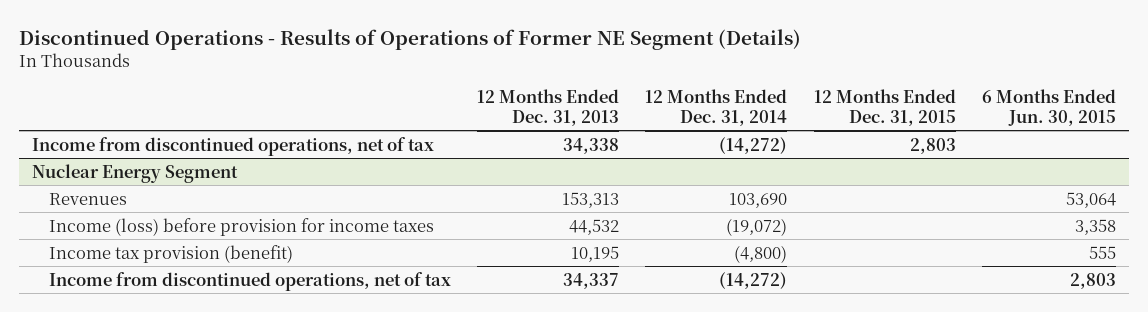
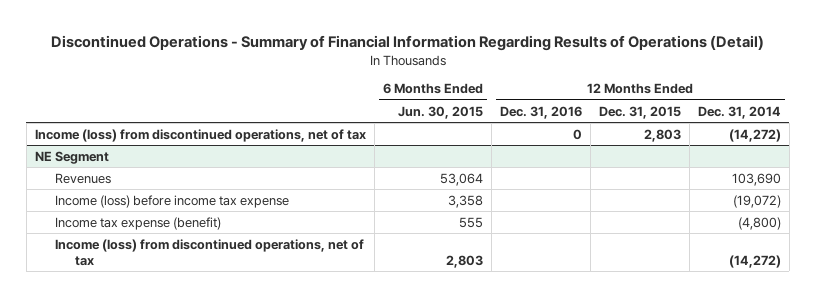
[18,28,801,50] Discontinued Operations - Results of Operations of Former NE Segment (Details) -> [50,34,764,51] Discontinued Operations - Summary of Financial Information Regarding Results of Operations (Detail)
[477,89,620,126] 12 Months Ended Dec. 31, 2013 -> none
none -> [499,105,582,119] Dec. 31, 2016
[32,136,435,156] Income from discontinued operations, net of tax -> [34,128,366,142] Income (loss) from discontinued operations, net of tax
[32,163,239,183] Nuclear Energy Segment -> [34,150,109,164] NE Segment
[49,217,435,236] Income (loss) before provision for income taxes -> [54,194,289,208] Income (loss) before income tax expense
[49,244,294,263] Income tax provision (benefit) -> [54,216,221,230] Income tax expense (benefit)
[49,271,452,291] Income from discontinued operations, net of tax -> [54,238,364,266] Income (loss) from discontinued operations, net of tax

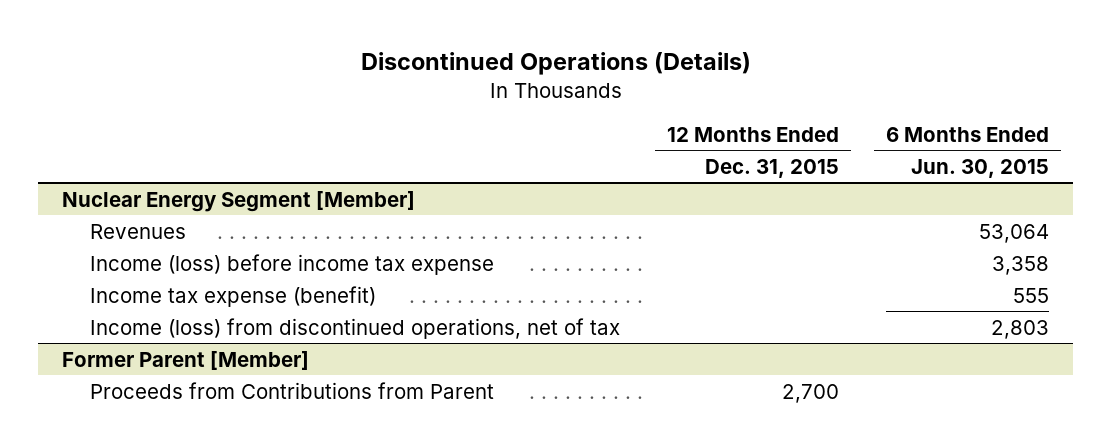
[50,34,764,51] Discontinued Operations - Summary of Financial Information Regarding Results of Operations (Detail) -> [360,52,751,76] Discontinued Operations (Details)
[499,105,582,119] Dec. 31, 2016 -> none
[697,105,781,119] Dec. 31, 2014 -> none
[34,128,366,142] Income (loss) from discontinued operations, net of tax -> none
[34,150,109,164] NE Segment -> [61,190,415,212] Nuclear Energy Segment [Member]
none -> [61,350,309,370] Former Parent [Member]
none -> [89,381,494,399] Proceeds from Contributions from Parent

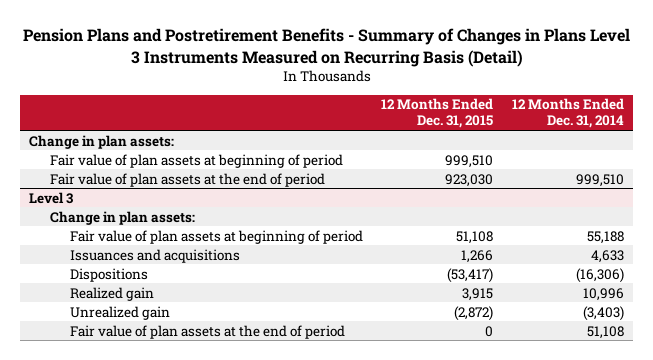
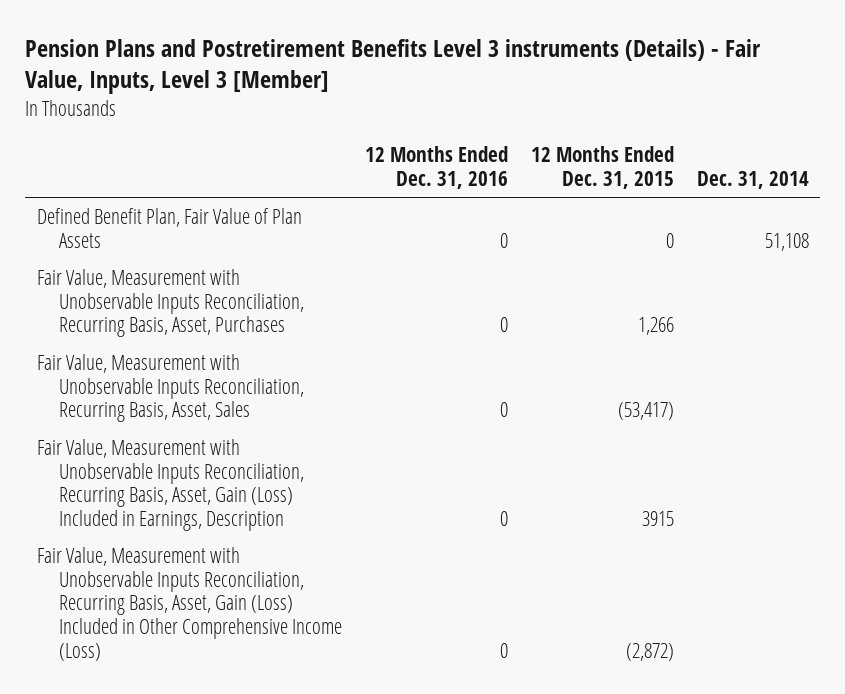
[22,28,630,67] Pension Plans and Postretirement Benefits - Summary of Changes in Plans Level 3 Instruments Measured on Recurring Basis (Detail) -> [25,38,762,95] Pension Plans and Postretirement Benefits Level 3 instruments (Details) - Fair Value, Inputs, Level 3 [Member]
[511,98,624,129] 12 Months Ended Dec. 31, 2014 -> none
none -> [364,146,508,189] 12 Months Ended Dec. 31, 2016
none -> [696,170,809,189] Dec. 31, 2014
[29,134,175,149] Change in plan assets: -> none
[49,172,325,187] Fair value of plan assets at the end of period -> none
[29,191,74,204] Level 3 -> none
[49,210,195,225] Change in plan assets: -> none
[69,229,363,244] Fair value of plan assets at beginning of period -> none
[69,286,154,301] Realized gain -> none
[69,324,345,339] Fair value of plan assets at the end of period -> none
[49,153,343,168] Fair value of plan assets at beginning of period -> [36,207,302,248] Defined Benefit Plan, Fair Value of Plan Assets
[445,154,494,168] 999,510 -> [665,232,674,248] 0
[69,248,240,263] Issuances and acquisitions -> [36,268,304,338] Fair Value, Measurement with Unobservable Inputs Reconciliation, Recurring Basis, Asset, Purchases
[69,267,148,282] Dispositions -> [36,353,304,423] Fair Value, Measurement with Unobservable Inputs Reconciliation, Recurring Basis, Asset, Sales
none -> [36,438,304,531] Fair Value, Measurement with Unobservable Inputs Reconciliation, Recurring Basis, Asset, Gain (Loss) Included in Earnings, Description
[69,305,170,320] Unrealized gain -> [36,546,342,661] Fair Value, Measurement with Unobservable Inputs Reconciliation, Recurring Basis, Asset, Gain (Loss) Included in Other Comprehensive Income (Loss)

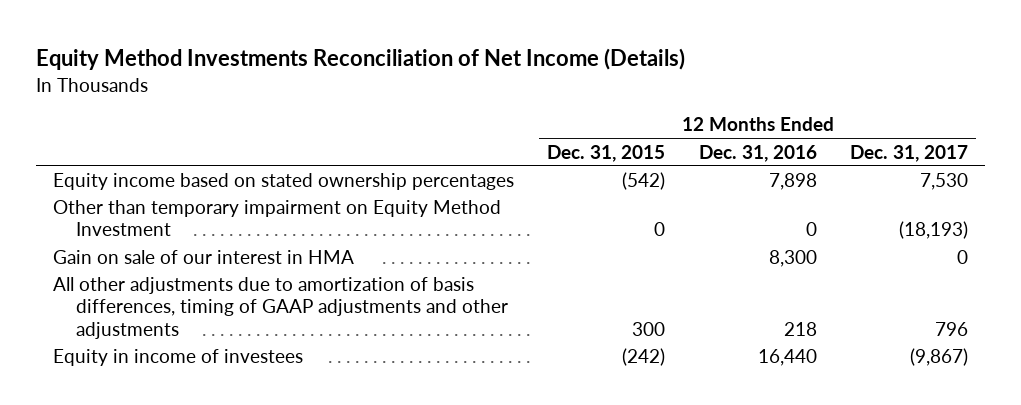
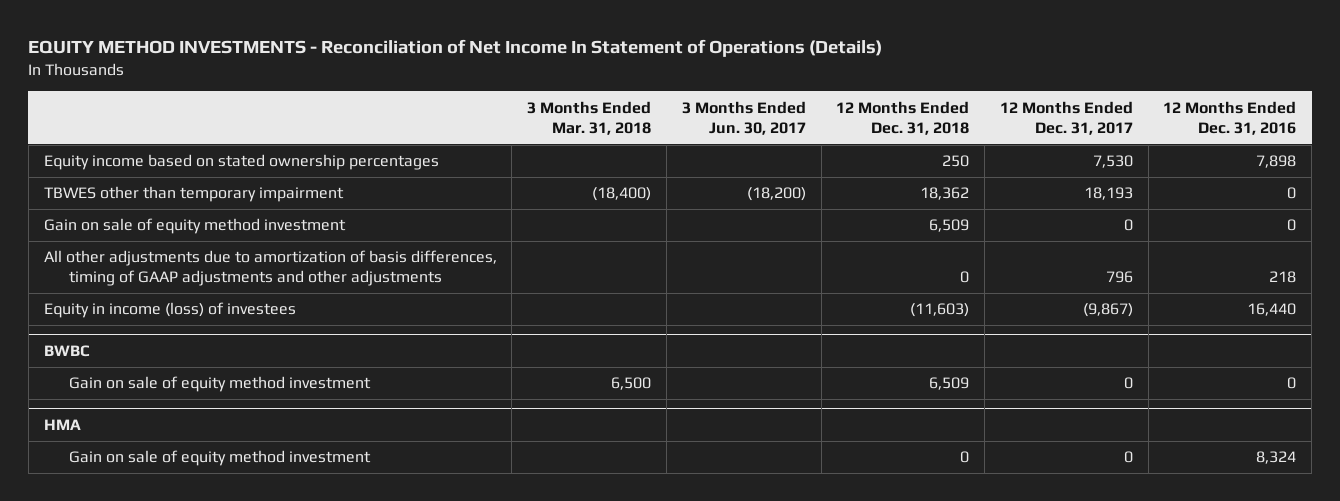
[35,47,685,70] Equity Method Investments Reconciliation of Net Income (Details) -> [28,39,883,58] EQUITY METHOD INVESTMENTS - Reconciliation of Net Income In Statement of Operations (Details)
[547,144,666,162] Dec. 31, 2015 -> none
none -> [527,100,652,135] 3 Months Ended Mar. 31, 2018
none -> [681,100,806,135] 3 Months Ended Jun. 30, 2017
none -> [836,100,970,135] 12 Months Ended Dec. 31, 2018
[52,199,501,237] Other than temporary impairment on Equity Method Investment -> [43,186,344,203] TBWES other than temporary impairment
[899,221,969,240] (18,193) -> [1083,187,1133,201] 18,193
[52,249,354,264] Gain on sale of our interest in HMA -> [43,218,346,235] Gain on sale of equity method investment
[768,249,817,267] 8,300 -> [1287,219,1297,232] 0
[52,348,303,366] Equity in income of investees -> [43,302,296,319] Equity in income (loss) of investees
none -> [43,345,90,358] BWBC
none -> [68,376,371,393] Gain on sale of equity method investment
none -> [43,419,81,431] HMA
none -> [68,450,371,467] Gain on sale of equity method investment

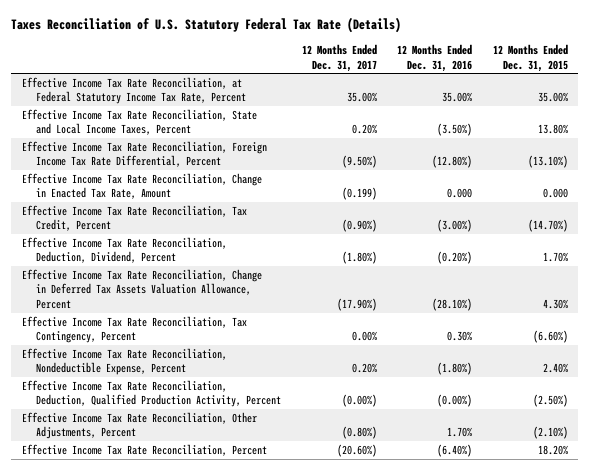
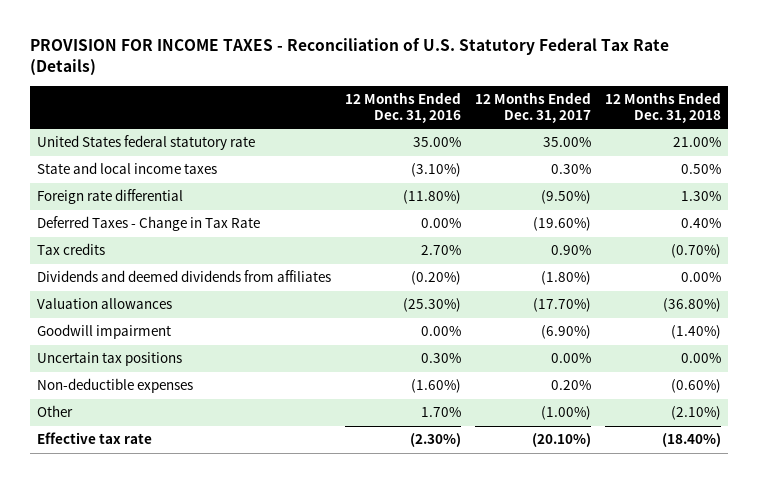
[11,17,402,34] Taxes Reconciliation of U.S. Statutory Federal Tax Rate (Details) -> [29,37,669,76] PROVISION FOR INCOME TAXES - Reconciliation of U.S. Statutory Federal Tax Rate (Details)
[492,44,568,72] 12 Months Ended Dec. 31, 2015 -> none
none -> [605,91,722,123] 12 Months Ended Dec. 31, 2018
[21,172,262,200] Effective Income Tax Rate Reconciliation, Change in Enacted Tax Rate, Amount -> none
[21,268,262,309] Effective Income Tax Rate Reconciliation, Change in Deferred Tax Assets Valuation Allowance, Percent -> none
[21,347,227,376] Effective Income Tax Rate Reconciliation, Nondeductible Expense, Percent -> none
[21,379,282,408] Effective Income Tax Rate Reconciliation, Deduction, Qualified Production Activity, Percent -> none
[21,411,257,440] Effective Income Tax Rate Reconciliation, Other Adjustments, Percent -> none
[21,76,247,105] Effective Income Tax Rate Reconciliation, at Federal Statutory Income Tax Rate, Percent -> [36,135,255,151] United States federal statutory rate
[21,108,257,136] Effective Income Tax Rate Reconciliation, State and Local Income Taxes, Percent -> [36,162,217,175] State and local income taxes
[351,124,377,135] 0.20% -> [551,164,592,175] 0.30%
[437,123,473,137] (3.50%) -> [410,163,461,178] (3.10%)
[21,140,267,168] Effective Income Tax Rate Reconciliation, Foreign Income Tax Rate Differential, Percent -> [36,189,183,205] Foreign rate differential
[432,155,473,169] (12.80%) -> [402,190,461,205] (11.80%)
none -> [36,216,260,232] Deferred Taxes - Change in Tax Rate
[21,204,247,232] Effective Income Tax Rate Reconciliation, Tax Credit, Percent -> [36,243,105,256] Tax credits
[341,219,377,233] (0.90%) -> [551,245,592,256] 0.90%
[437,219,473,233] (3.00%) -> [420,245,461,256] 2.70%
[21,236,227,264] Effective Income Tax Rate Reconciliation, Deduction, Dividend, Percent -> [36,270,331,283] Dividends and deemed dividends from affiliates
none -> [36,298,172,310] Valuation allowances
none -> [36,324,171,340] Goodwill impairment
[21,315,247,344] Effective Income Tax Rate Reconciliation, Tax Contingency, Percent -> [36,352,182,367] Uncertain tax positions
none -> [36,378,193,394] Non-deductible expenses
none -> [36,405,73,418] Other
[21,443,267,456] Effective Income Tax Rate Reconciliation, Percent -> [36,432,152,445] Effective tax rate
[336,443,377,457] (20.60%) -> [532,433,592,448] (20.10%)
[437,443,473,457] (6.40%) -> [409,433,461,448] (2.30%)

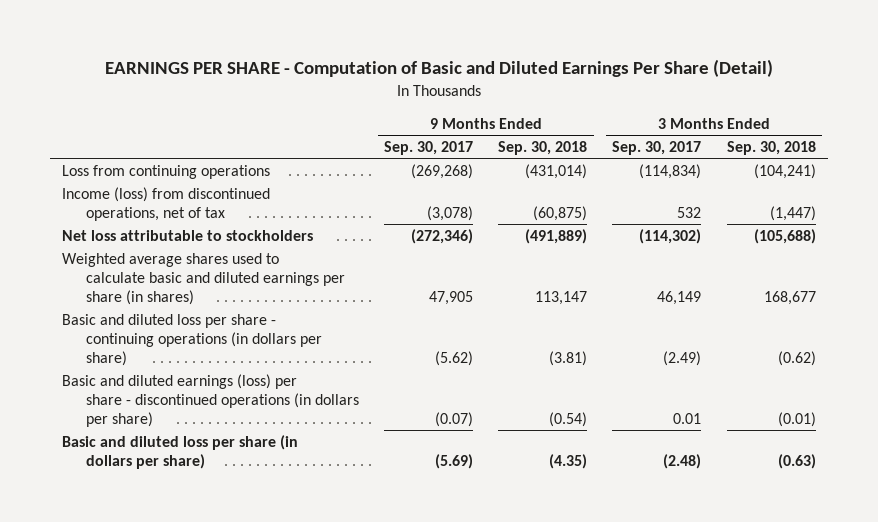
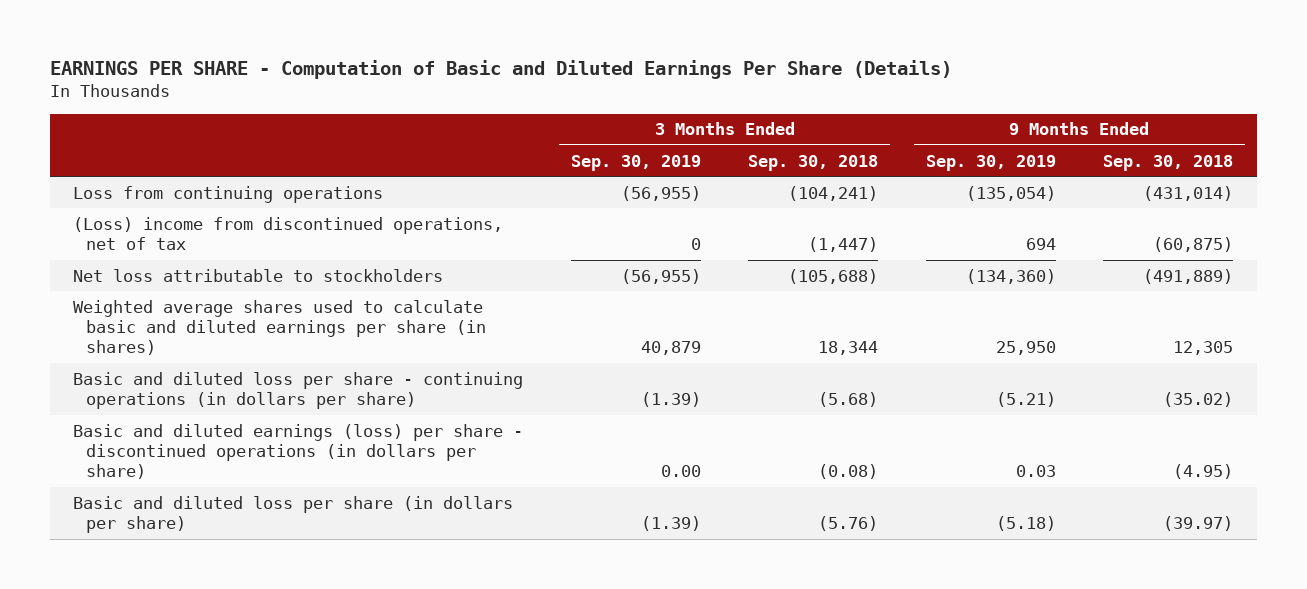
[104,59,773,78] EARNINGS PER SHARE - Computation of Basic and Diluted Earnings Per Share (Detail) -> [49,60,952,80] EARNINGS PER SHARE - Computation of Basic and Diluted Earnings Per Share (Details)
[384,140,474,155] Sep. 30, 2017 -> none
[612,140,702,155] Sep. 30, 2017 -> none
none -> [570,154,701,171] Sep. 30, 2019
none -> [925,154,1056,171] Sep. 30, 2019
[62,186,271,221] Income (loss) from discontinued operations, net of tax -> [73,216,504,251] (Loss) income from discontinued operations, net of tax
[535,290,588,305] 113,147 -> [1173,341,1234,356] 12,305
[763,290,816,305] 168,677 -> [818,341,879,356] 18,344
[549,350,588,366] (3.81) -> [1163,392,1234,408] (35.02)
[777,350,816,366] (0.62) -> [818,392,879,408] (5.68)
[549,411,588,427] (0.54) -> [1173,464,1234,480] (4.95)
[777,411,816,427] (0.01) -> [818,464,879,480] (0.08)
[549,453,588,469] (4.35) -> [1163,516,1234,532] (39.97)
[777,453,816,469] (0.63) -> [818,516,879,532] (5.76)

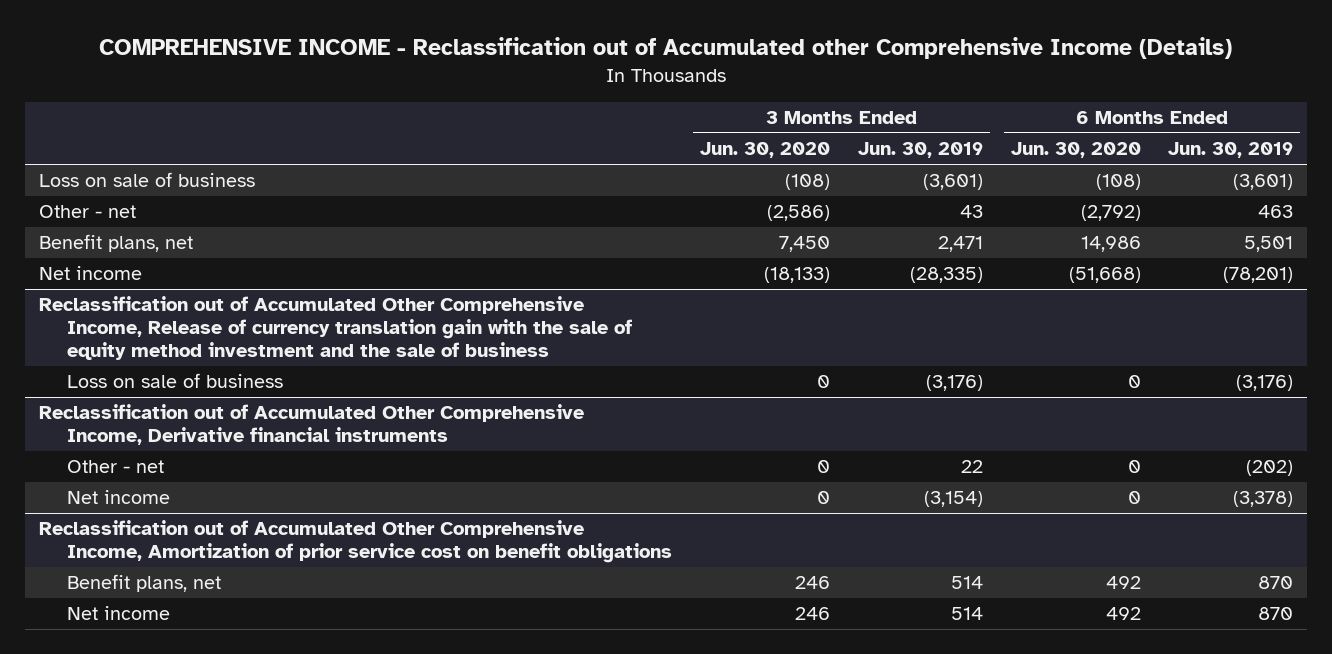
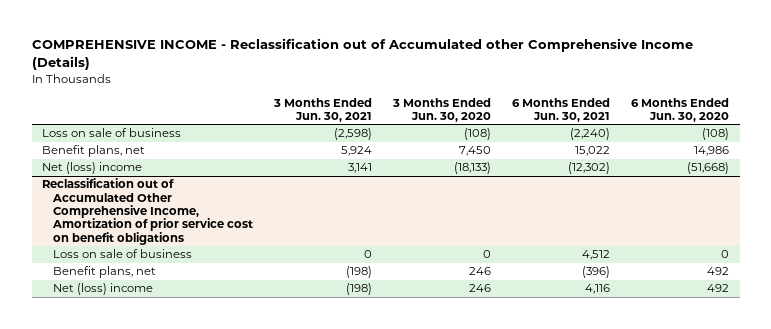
[857,142,983,159] Jun. 30, 2019 -> none
[1168,142,1294,159] Jun. 30, 2019 -> none
none -> [272,97,372,122] 3 Months Ended Jun. 30, 2021
none -> [512,97,611,122] 6 Months Ended Jun. 30, 2021
[38,205,136,219] Other - net -> none
[38,296,633,360] Reclassification out of Accumulated Other Comprehensive Income, Release of currency translation gain with the sale of equity method investment and the sale of business -> none
[67,373,284,389] Loss on sale of business -> none
[38,404,584,446] Reclassification out of Accumulated Other Comprehensive Income, Derivative financial instruments -> none
[67,460,165,474] Other - net -> none
[67,490,171,505] Net income -> none
[38,266,142,281] Net income -> [42,162,143,175] Net (loss) income
none -> [52,249,192,259] Loss on sale of business
[67,606,171,621] Net income -> [52,283,153,296] Net (loss) income

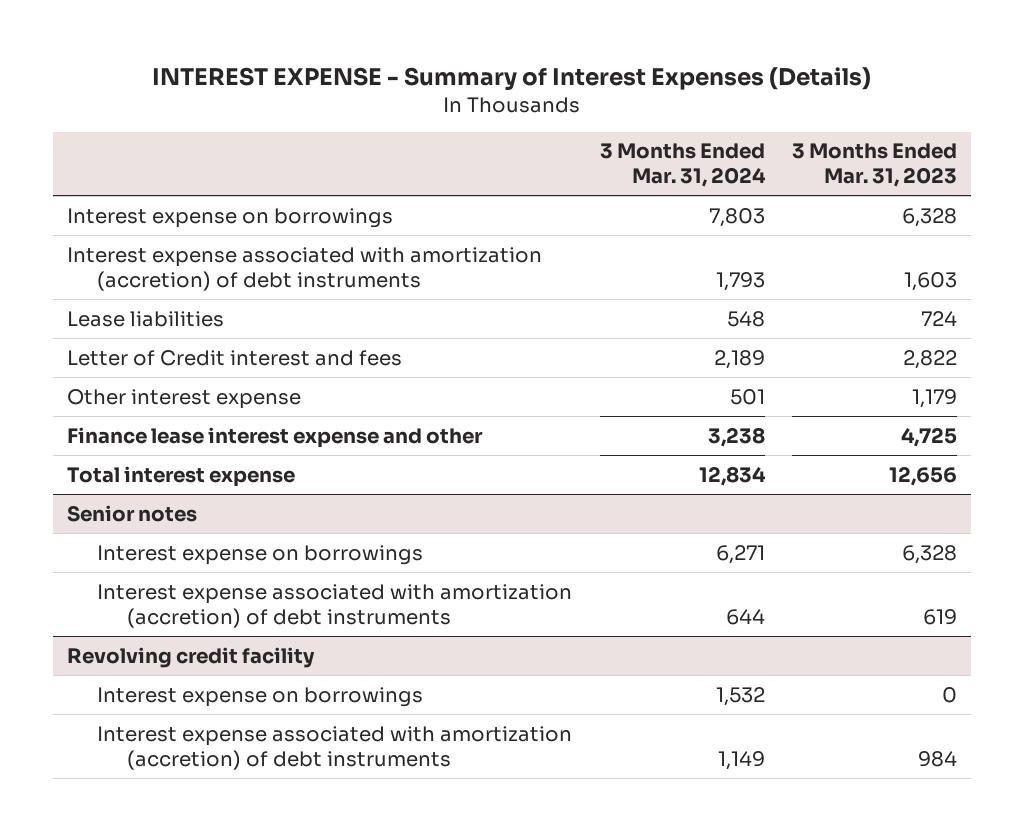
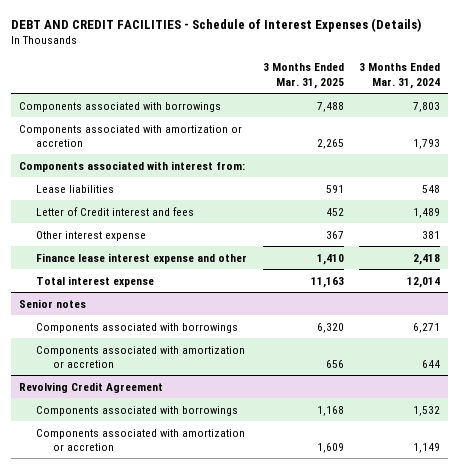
[152,66,872,90] INTEREST EXPENSE - Summary of Interest Expenses (Details) -> [11,18,422,33] DEBT AND CREDIT FACILITIES - Schedule of Interest Expenses (Details)
[792,143,958,188] 3 Months Ended Mar. 31, 2023 -> none
none -> [262,63,344,89] 3 Months Ended Mar. 31, 2025
[67,207,394,228] Interest expense on borrowings -> [19,101,222,112] Components associated with borrowings
[67,246,543,291] Interest expense associated with amortization (accretion) of debt instruments -> [19,124,243,147] Components associated with amortization or accretion
none -> [19,160,246,172] Components associated with interest from:
[713,349,765,369] 2,189 -> [412,207,440,218] 1,489
[729,388,765,405] 501 -> [421,230,440,239] 381
[707,426,765,447] 3,238 -> [412,253,440,265] 2,418
[698,465,766,486] 12,834 -> [406,276,440,288] 12,014
[97,544,424,565] Interest expense on borrowings -> [36,322,239,333] Components associated with borrowings
[97,583,573,628] Interest expense associated with amortization (accretion) of debt instruments -> [36,345,246,368] Components associated with amortization or accretion
[67,646,316,668] Revolving credit facility -> [19,381,164,393] Revolving Credit Agreement
[97,686,424,707] Interest expense on borrowings -> [36,405,239,416] Components associated with borrowings
[97,725,573,770] Interest expense associated with amortization (accretion) of debt instruments -> [36,428,246,451] Components associated with amortization or accretion

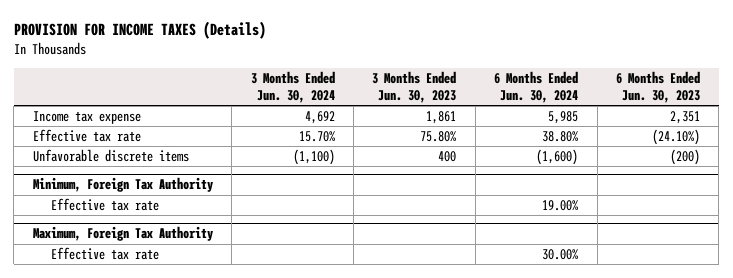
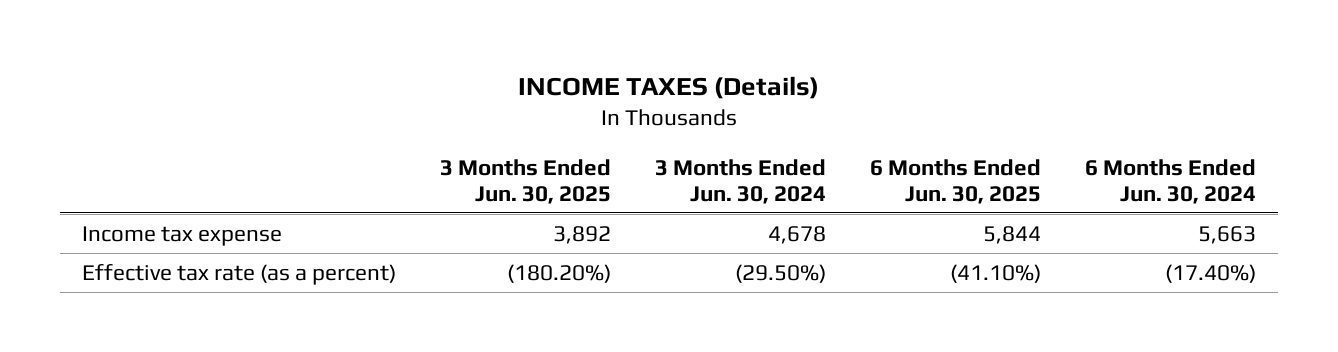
[13,21,266,40] PROVISION FOR INCOME TAXES (Details) -> [518,76,820,100] INCOME TAXES (Details)
[372,71,457,103] 3 Months Ended Jun. 30, 2023 -> none
[616,71,701,103] 6 Months Ended Jun. 30, 2023 -> none
none -> [440,158,612,204] 3 Months Ended Jun. 30, 2025
none -> [870,158,1042,204] 6 Months Ended Jun. 30, 2025
[32,149,189,163] Unfavorable discrete items -> none
[32,177,213,193] Minimum, Foreign Tax Authority -> none
[51,198,160,212] Effective tax rate -> none
[32,226,213,242] Maximum, Foreign Tax Authority -> none
[51,247,160,261] Effective tax rate -> none
[304,111,335,125] 4,692 -> [768,225,827,244] 4,678
[548,111,579,125] 5,985 -> [1198,225,1257,244] 5,663
[32,129,141,143] Effective tax rate -> [82,263,397,285] Effective tax rate (as a percent)
[298,131,335,143] 15.70% -> [735,263,827,283] (29.50%)
[542,131,579,143] 38.80% -> [1165,263,1257,283] (17.40%)

